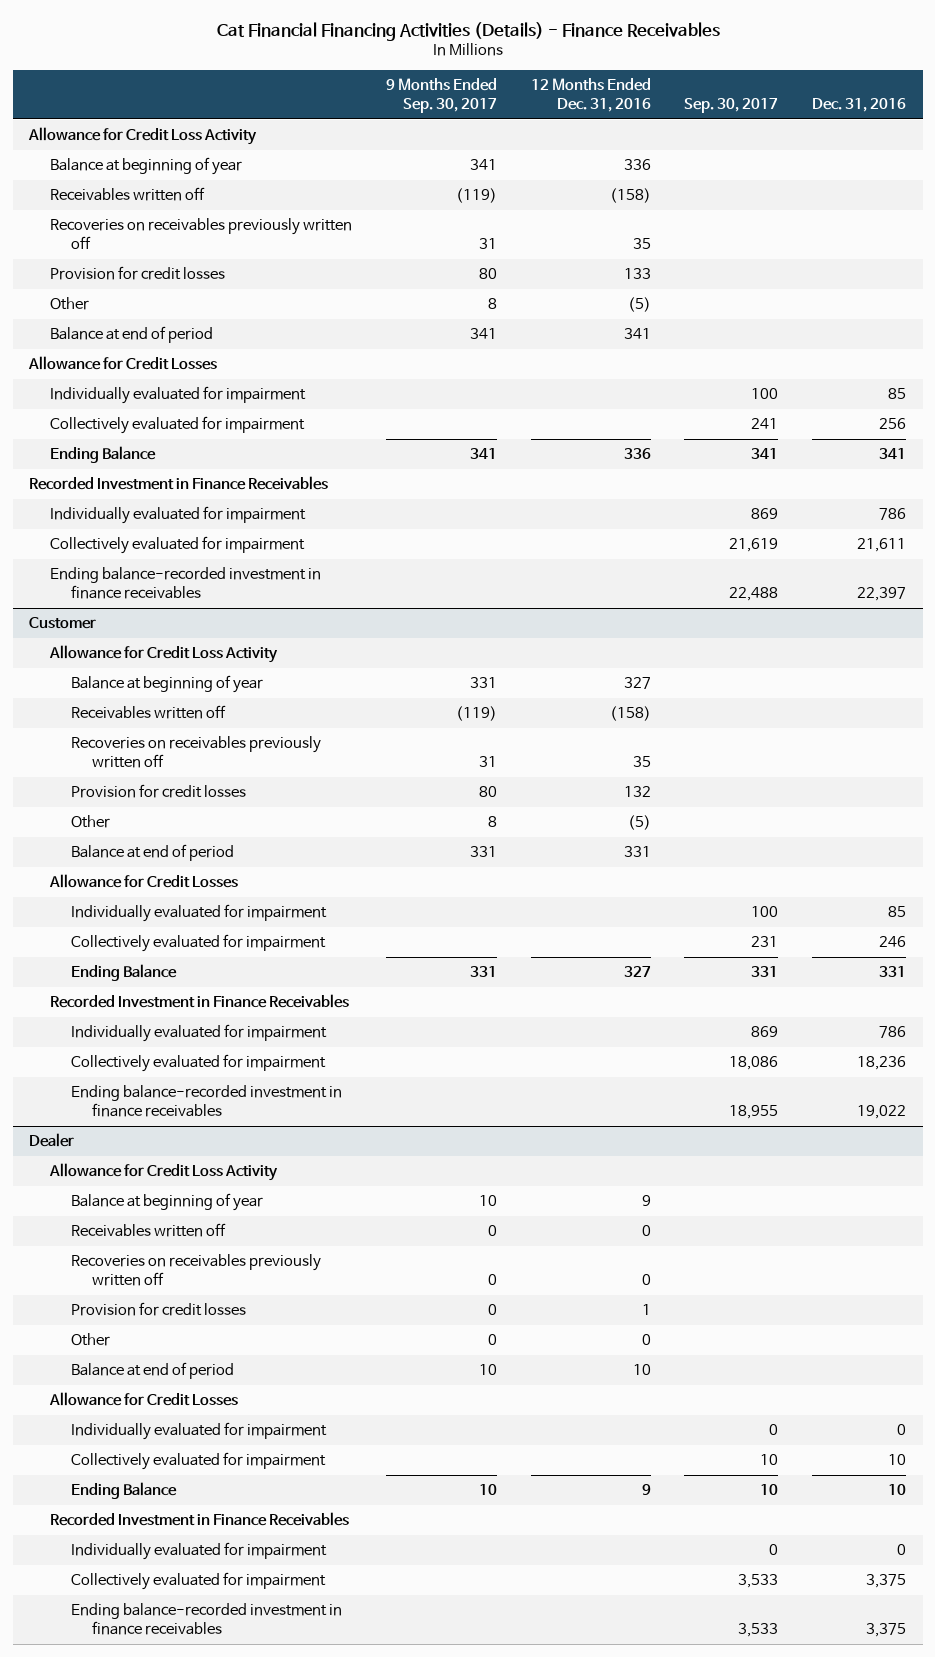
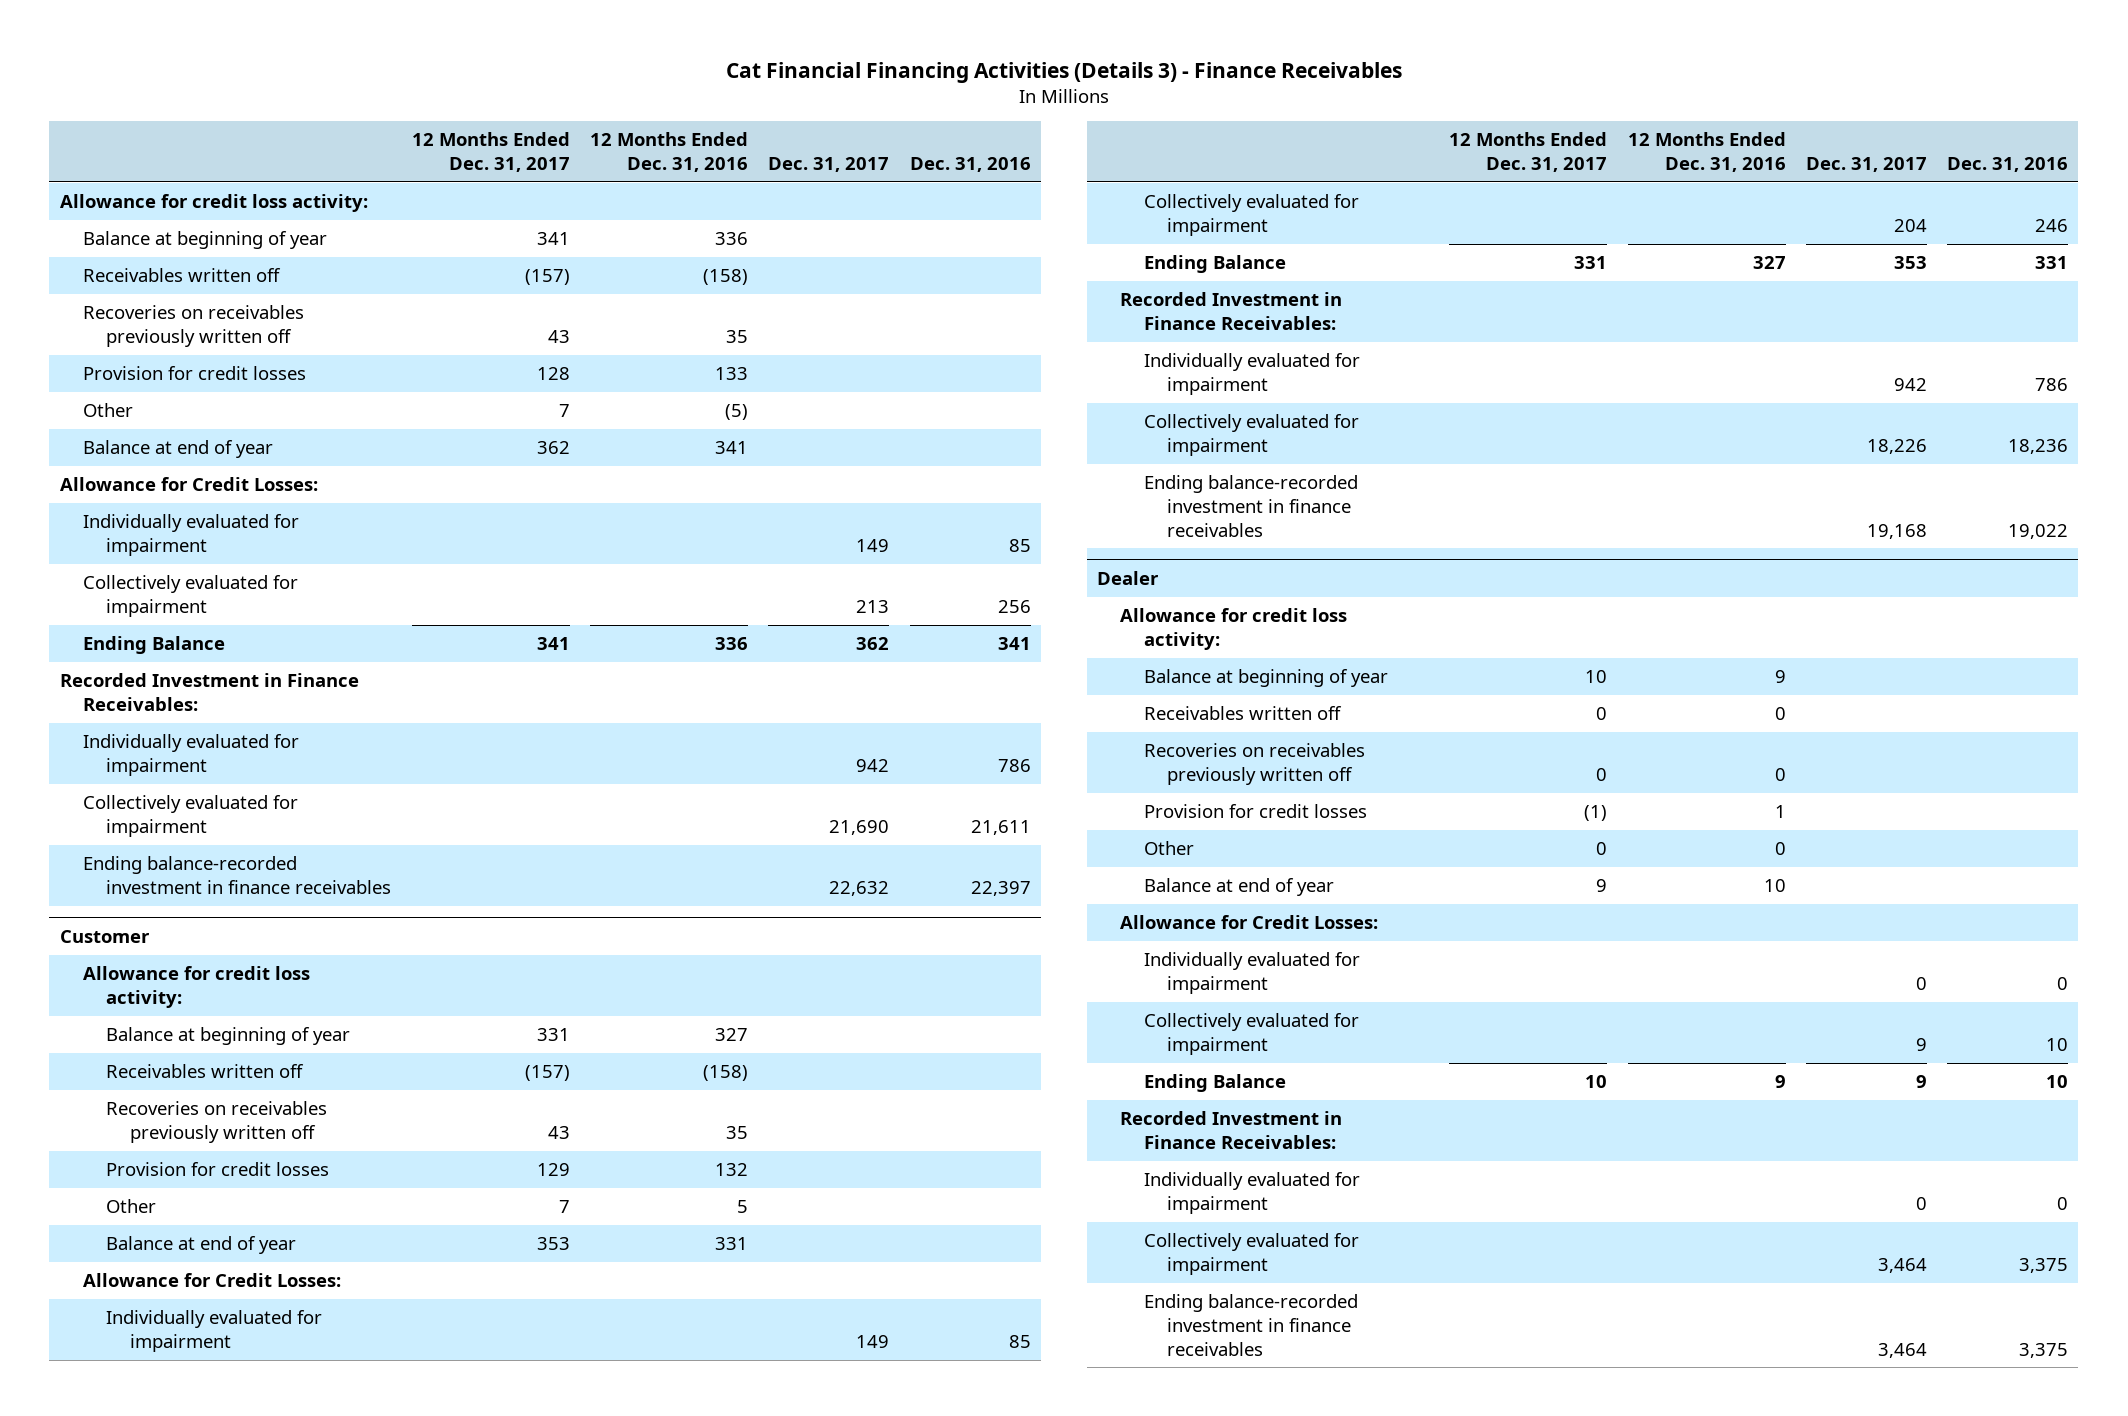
[216,21,720,41] Cat Financial Financing Activities (Details) - Finance Receivables -> [725,62,1402,84] Cat Financial Financing Activities (Details 3) - Finance Receivables
[386,78,498,114] 9 Months Ended Sep. 30, 2017 -> none
[684,98,779,114] Sep. 30, 2017 -> none
none -> [411,132,570,173] 12 Months Ended Dec. 31, 2017
none -> [768,157,890,173] Dec. 31, 2017
[28,127,258,146] Allowance for Credit Loss Activity -> [59,193,368,212] Allowance for credit loss activity:
[50,326,214,344] Balance at end of period -> [82,439,273,458] Balance at end of year
[28,356,218,371] Allowance for Credit Losses -> [59,476,318,491] Allowance for Credit Losses:
[29,476,329,491] Recorded Investment in Finance Receivables -> [59,672,359,711] Recorded Investment in Finance Receivables:
[49,645,279,664] Allowance for Credit Loss Activity -> [82,965,310,1008] Allowance for credit loss activity:
[627,815,651,831] (5) -> [737,1199,749,1213] 5
[71,844,235,862] Balance at end of period -> [106,1235,297,1254] Balance at end of year
[49,874,239,889] Allowance for Credit Losses -> [82,1272,341,1287] Allowance for Credit Losses:
[50,994,350,1009] Recorded Investment in Finance Receivables -> [1120,291,1343,330] Recorded Investment in Finance Receivables:
[49,1163,279,1182] Allowance for Credit Loss Activity -> [1120,607,1348,650] Allowance for credit loss activity:
[71,1362,235,1380] Balance at end of period -> [1143,877,1334,896] Balance at end of year
[49,1392,239,1407] Allowance for Credit Losses -> [1120,914,1379,929] Allowance for Credit Losses:
[50,1512,350,1527] Recorded Investment in Finance Receivables -> [1120,1110,1343,1149] Recorded Investment in Finance Receivables:

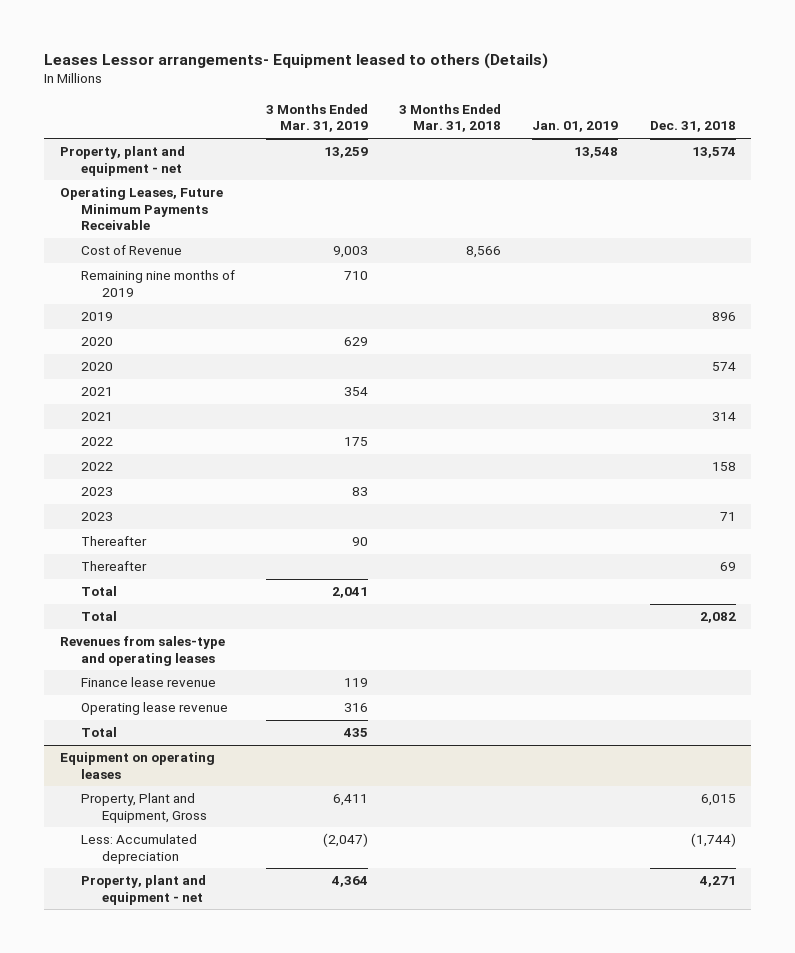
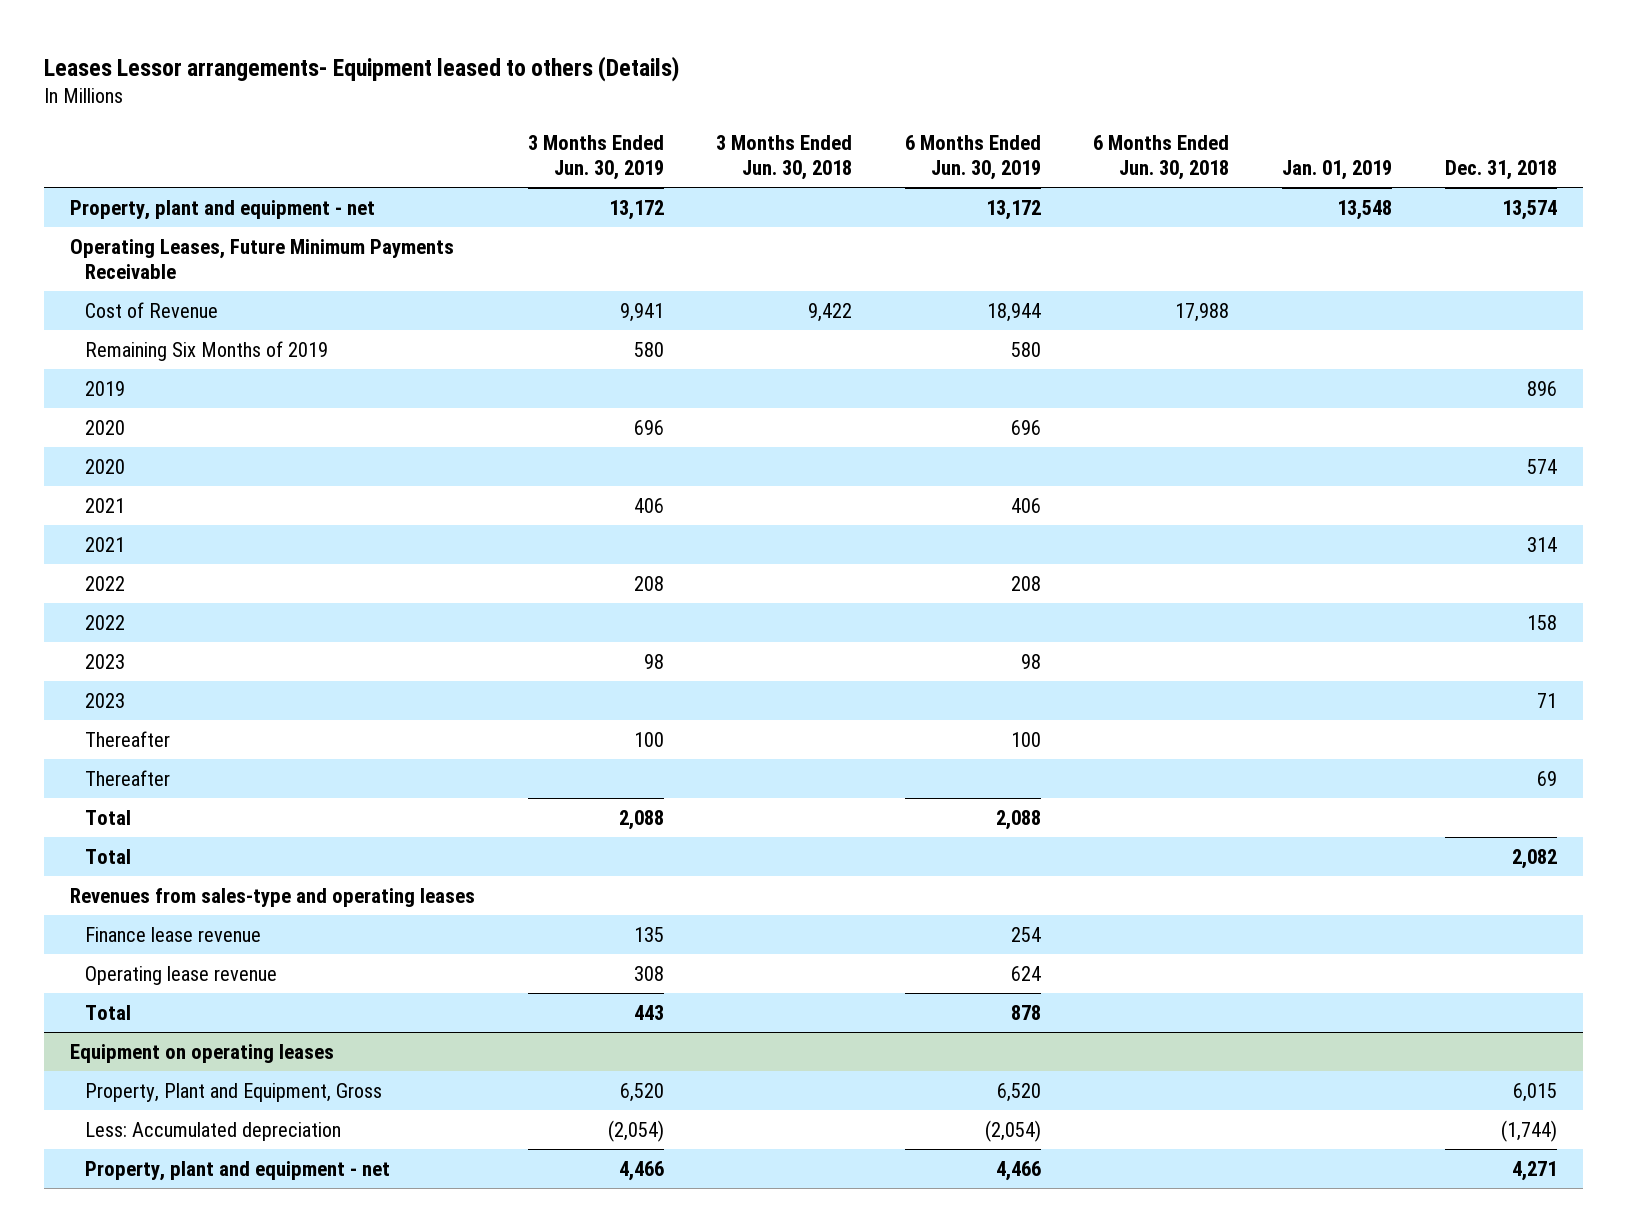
[266,104,369,133] 3 Months Ended Mar. 31, 2019 -> none
[399,104,502,133] 3 Months Ended Mar. 31, 2018 -> none
none -> [527,135,664,181] 3 Months Ended Jun. 30, 2019
none -> [716,135,853,181] 3 Months Ended Jun. 30, 2018
none -> [904,135,1041,181] 6 Months Ended Jun. 30, 2019
none -> [1093,135,1230,181] 6 Months Ended Jun. 30, 2018
[80,270,235,297] Remaining nine months of 2019 -> [84,340,328,361] Remaining Six Months of 2019

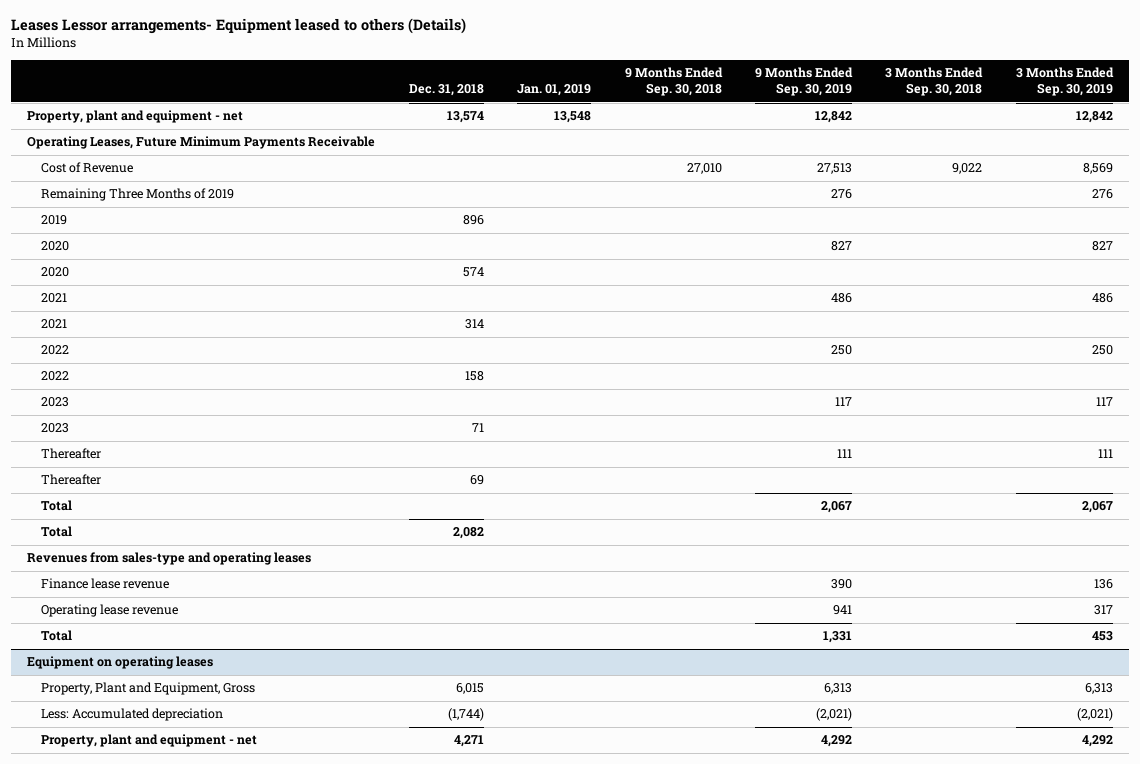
[527,135,664,181] 3 Months Ended Jun. 30, 2019 -> none
[716,135,853,181] 3 Months Ended Jun. 30, 2018 -> none
[904,135,1041,181] 6 Months Ended Jun. 30, 2019 -> none
[1093,135,1230,181] 6 Months Ended Jun. 30, 2018 -> none
none -> [624,67,723,97] 9 Months Ended Sep. 30, 2018
none -> [754,67,853,97] 9 Months Ended Sep. 30, 2019
none -> [885,67,984,97] 3 Months Ended Sep. 30, 2018
none -> [1015,67,1114,97] 3 Months Ended Sep. 30, 2019
[84,340,328,361] Remaining Six Months of 2019 -> [40,188,234,202] Remaining Three Months of 2019

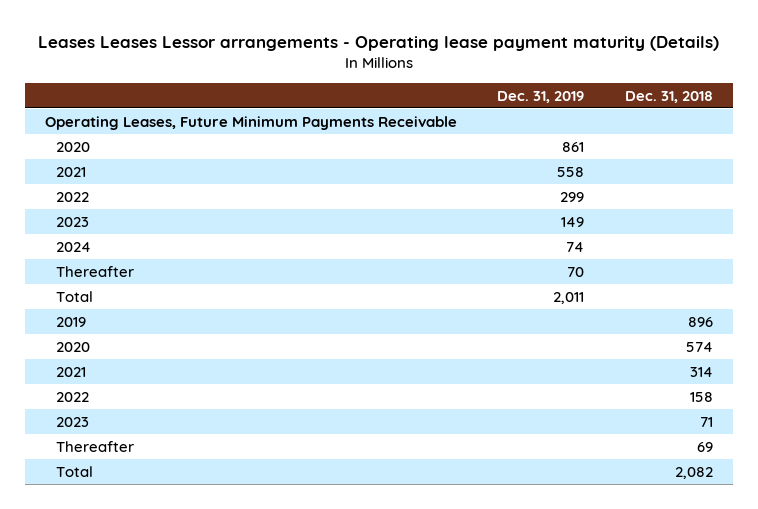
[10,18,466,35] Leases Lessor arrangements- Equipment leased to others (Details) -> [37,35,719,51] Leases Leases Lessor arrangements - Operating lease payment maturity (Details)
[517,84,592,97] Jan. 01, 2019 -> none
[624,67,723,97] 9 Months Ended Sep. 30, 2018 -> none
[754,67,853,97] 9 Months Ended Sep. 30, 2019 -> none
[885,67,984,97] 3 Months Ended Sep. 30, 2018 -> none
[1015,67,1114,97] 3 Months Ended Sep. 30, 2019 -> none
none -> [497,90,585,103] Dec. 31, 2019
[27,110,244,124] Property, plant and equipment - net -> none
[40,162,133,174] Cost of Revenue -> none
[40,188,234,202] Remaining Three Months of 2019 -> none
none -> [55,241,91,252] 2024
[40,215,67,226] 2019 -> [55,316,86,327] 2019
[40,267,69,278] 2020 -> [55,341,90,352] 2020
[40,319,67,330] 2021 -> [55,366,86,377] 2021
[40,371,69,382] 2022 -> [55,391,89,402] 2022
[40,423,69,434] 2023 -> [55,416,89,427] 2023
[40,474,101,486] Thereafter -> [55,440,134,452] Thereafter
[27,552,312,566] Revenues from sales-type and operating leases -> none
[40,578,169,590] Finance lease revenue -> none
[40,604,178,618] Operating lease revenue -> none
[40,630,72,642] Total -> none
[27,656,214,670] Equipment on operating leases -> none
[40,682,255,696] Property, Plant and Equipment, Gross -> none
[40,708,223,722] Less: Accumulated depreciation -> none
[40,734,257,748] Property, plant and equipment - net -> none

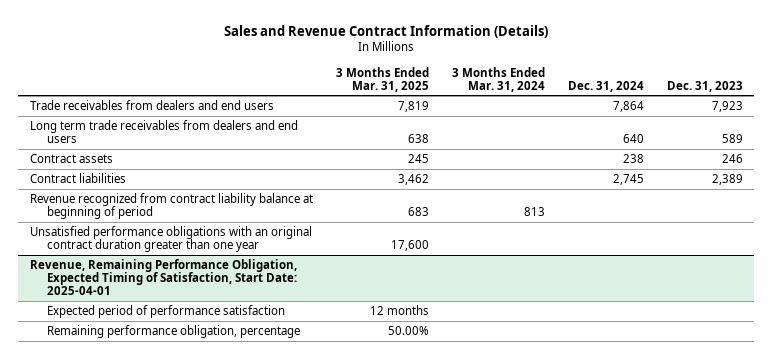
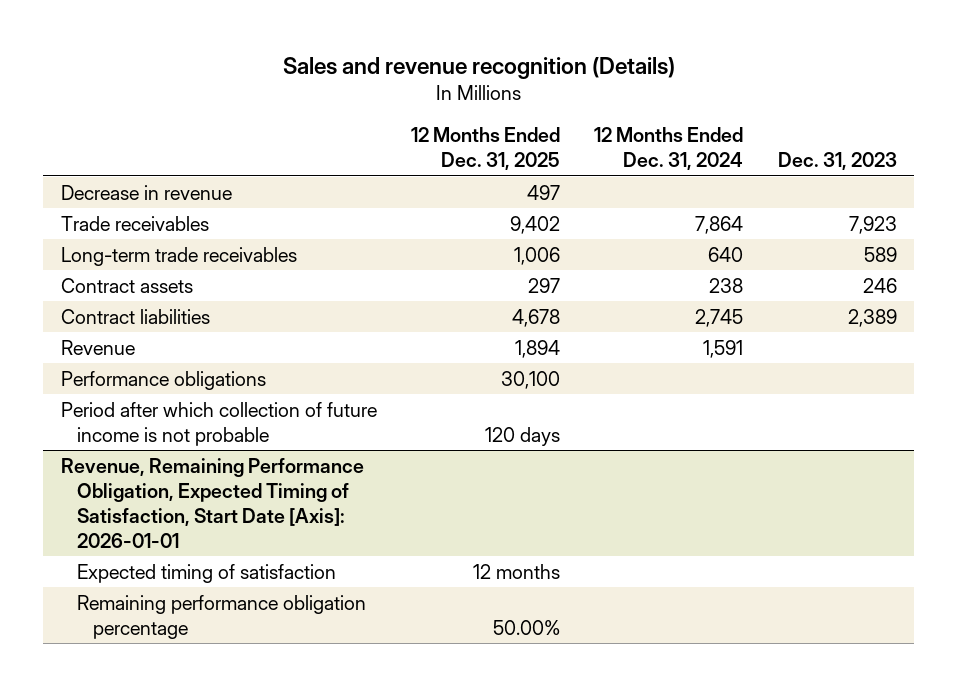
[224,24,549,38] Sales and Revenue Contract Information (Details) -> [282,56,675,79] Sales and revenue recognition (Details)
[335,66,429,92] 3 Months Ended Mar. 31, 2025 -> none
[451,66,545,92] 3 Months Ended Mar. 31, 2024 -> none
[567,80,644,92] Dec. 31, 2024 -> none
none -> [411,126,561,170] 12 Months Ended Dec. 31, 2025
none -> [594,126,744,170] 12 Months Ended Dec. 31, 2024
none -> [60,184,232,200] Decrease in revenue
[29,99,274,110] Trade receivables from dealers and end users -> [60,215,209,231] Trade receivables
[29,119,298,144] Long term trade receivables from dealers and end users -> [60,246,297,266] Long-term trade receivables
[29,258,297,296] Revenue, Remaining Performance Obligation, Expected Timing of Satisfaction, Start Date: 2025-04-01 -> none
[46,304,285,318] Expected period of performance satisfaction -> none
[46,324,300,338] Remaining performance obligation, percentage -> none
[29,192,313,220] Revenue recognized from contract liability balance at beginning of period -> [60,339,135,355] Revenue
[29,225,312,253] Unsatisfied performance obligations with an original contract duration greater than one year -> [60,370,266,390] Performance obligations
none -> [60,401,377,446] Period after which collection of future income is not probable
none -> [60,457,364,548] Revenue, Remaining Performance Obligation, Expected Timing of Satisfaction, Start Date [Axis]: 2026-01-01
none -> [76,563,336,583] Expected timing of satisfaction
none -> [76,594,366,639] Remaining performance obligation percentage

